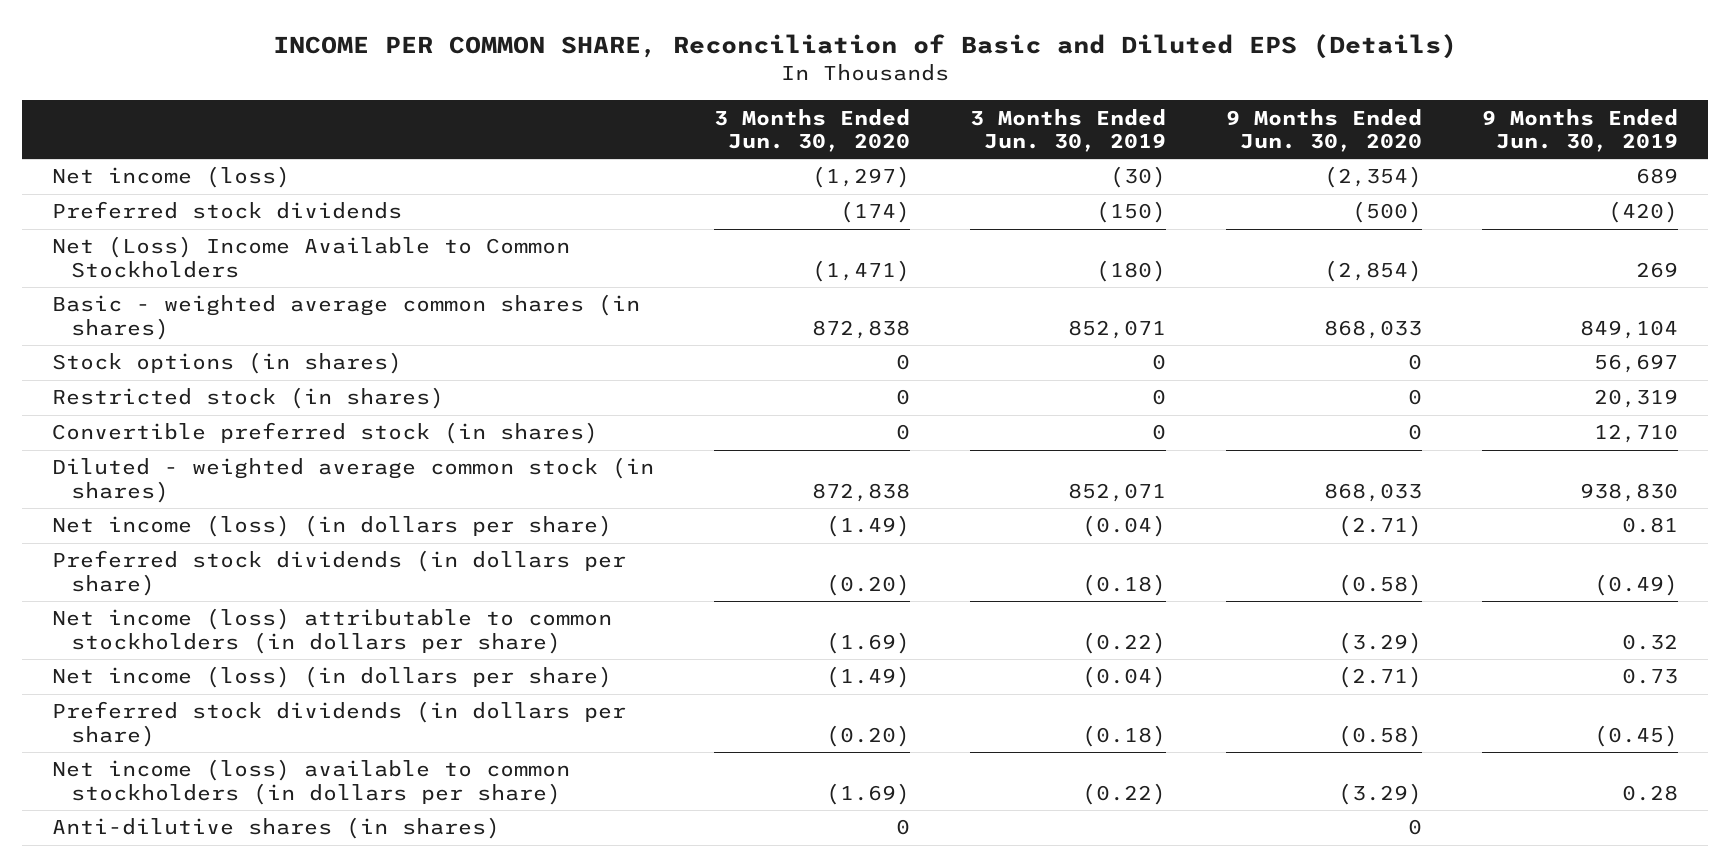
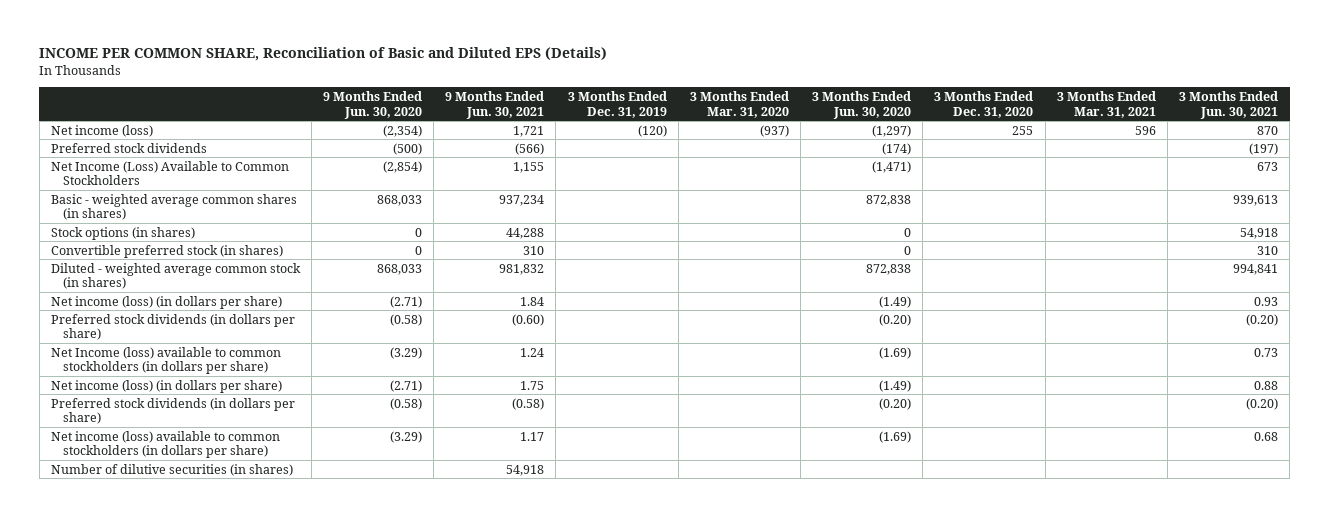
[969,108,1166,152] 3 Months Ended Jun. 30, 2019 -> none
[1481,108,1678,152] 9 Months Ended Jun. 30, 2019 -> none
none -> [445,91,545,119] 9 Months Ended Jun. 30, 2021
none -> [567,91,667,118] 3 Months Ended Dec. 31, 2019
none -> [689,91,789,118] 3 Months Ended Mar. 31, 2020
none -> [934,91,1034,118] 3 Months Ended Dec. 31, 2020
none -> [1056,91,1156,118] 3 Months Ended Mar. 31, 2021
none -> [1178,91,1278,119] 3 Months Ended Jun. 30, 2021
[51,236,570,278] Net (Loss) Income Available to Common Stockholders -> [50,160,289,186] Net Income (Loss) Available to Common Stockholders
[51,387,444,410] Restricted stock (in shares) -> none
[51,608,612,654] Net income (loss) attributable to common stockholders (in dollars per share) -> [50,346,281,375] Net Income (loss) available to common stockholders (in dollars per share)
[51,817,500,840] Anti-dilutive shares (in shares) -> none
none -> [50,463,293,476] Number of dilutive securities (in shares)

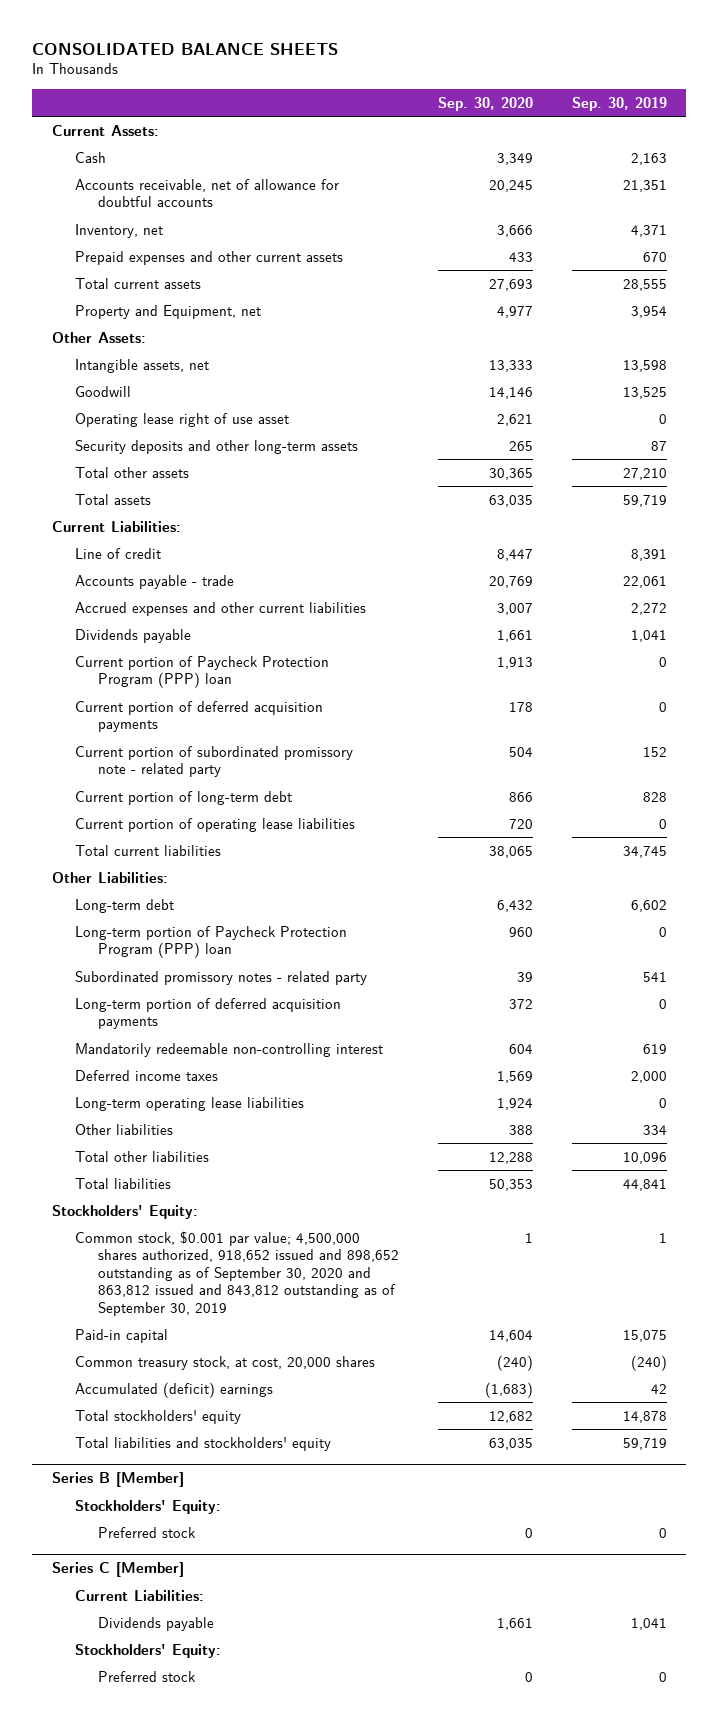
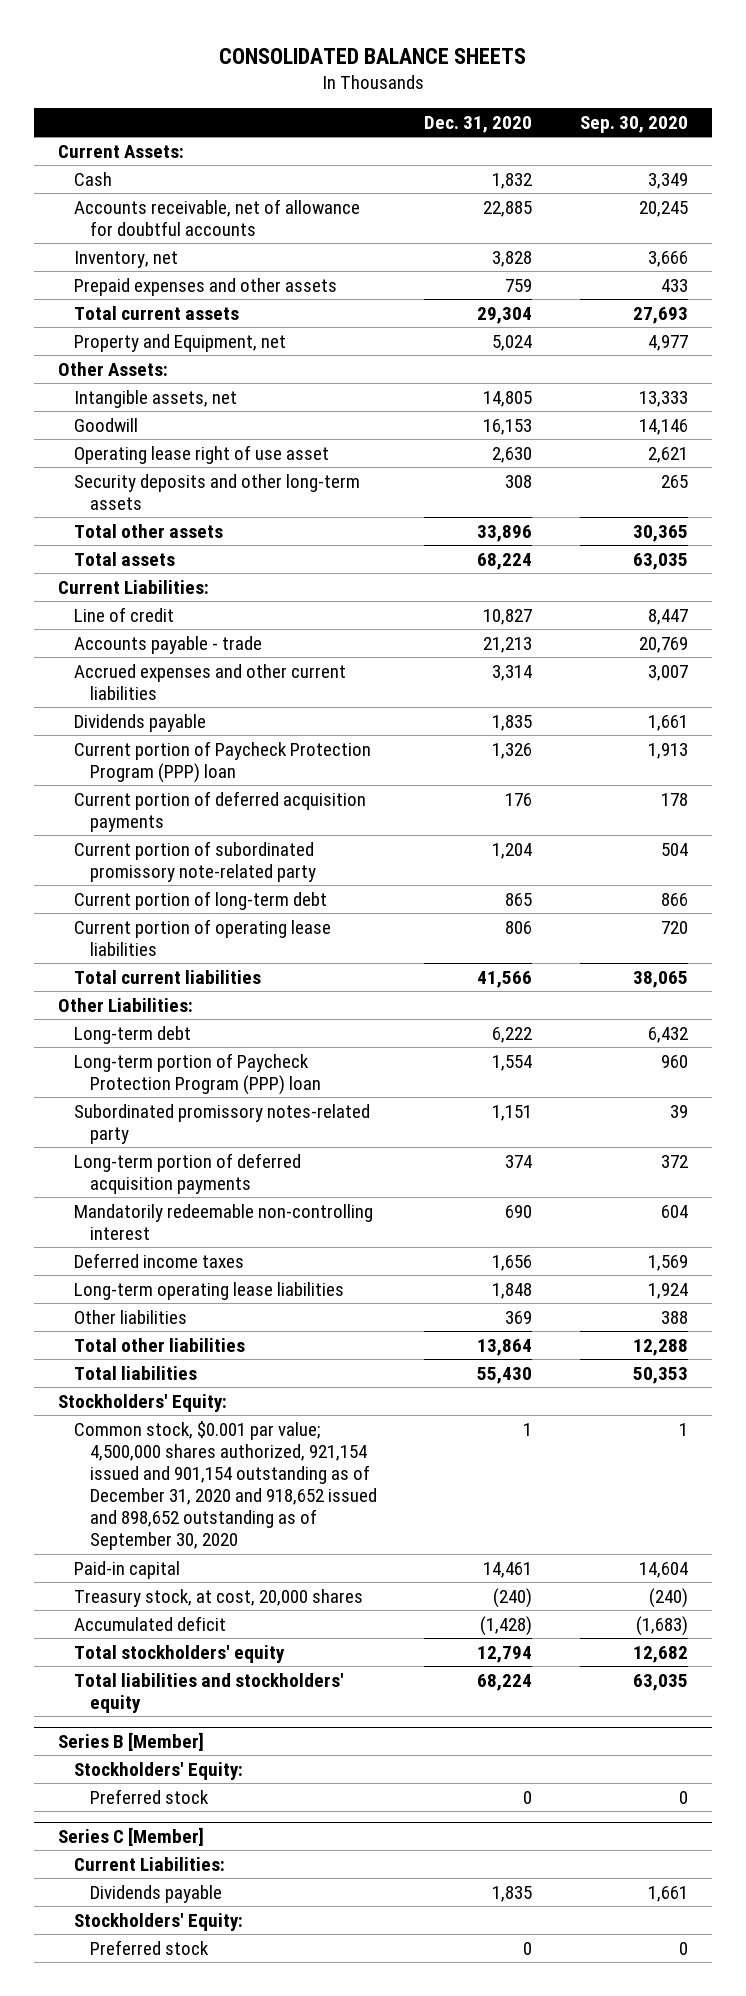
[571,96,667,111] Sep. 30, 2019 -> none
none -> [424,116,533,134] Dec. 31, 2020
[74,250,343,265] Prepaid expenses and other current assets -> [73,277,337,296] Prepaid expenses and other assets
[74,745,353,778] Current portion of subordinated promissory note - related party -> [73,840,317,882] Current portion of subordinated promissory note-related party
[74,970,367,985] Subordinated promissory notes - related party -> [73,1103,370,1144] Subordinated promissory notes-related party
[74,1230,399,1316] Common stock, $0.001 par value; 4,500,000 shares authorized, 918,652 issued and 898,652 outstanding as of September 30, 2020 and 863,812 issued and 843,812 outstanding as of September 30, 2019 -> [73,1420,378,1551] Common stock, $0.001 par value; 4,500,000 shares authorized, 921,154 issued and 901,154 outstanding as of December 31, 2020 and 918,652 issued and 898,652 outstanding as of September 30, 2020
[74,1355,375,1370] Common treasury stock, at cost, 20,000 shares -> [73,1588,363,1607] Treasury stock, at cost, 20,000 shares
[74,1381,273,1398] Accumulated (deficit) earnings -> [73,1615,226,1631] Accumulated deficit

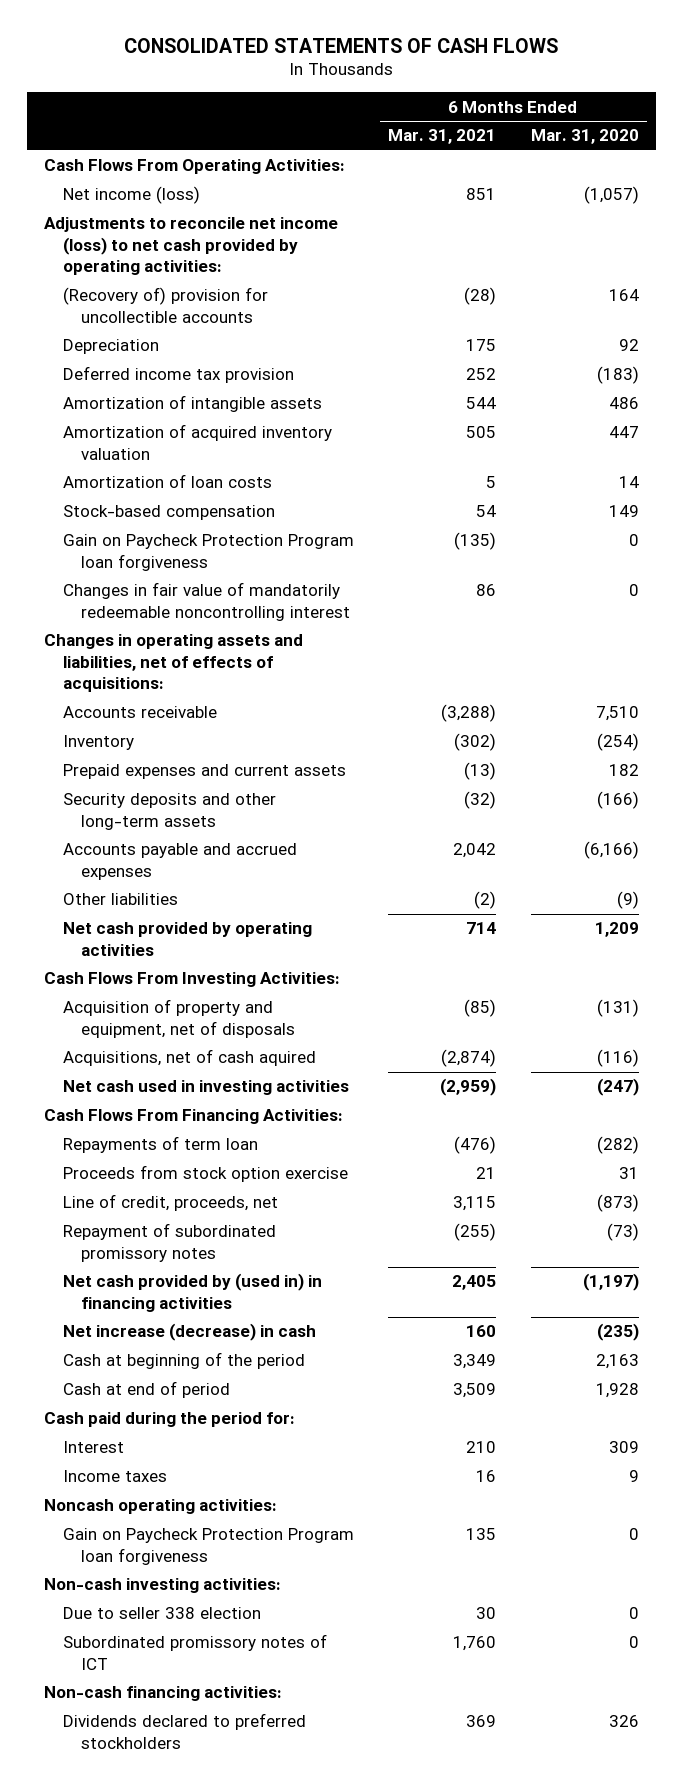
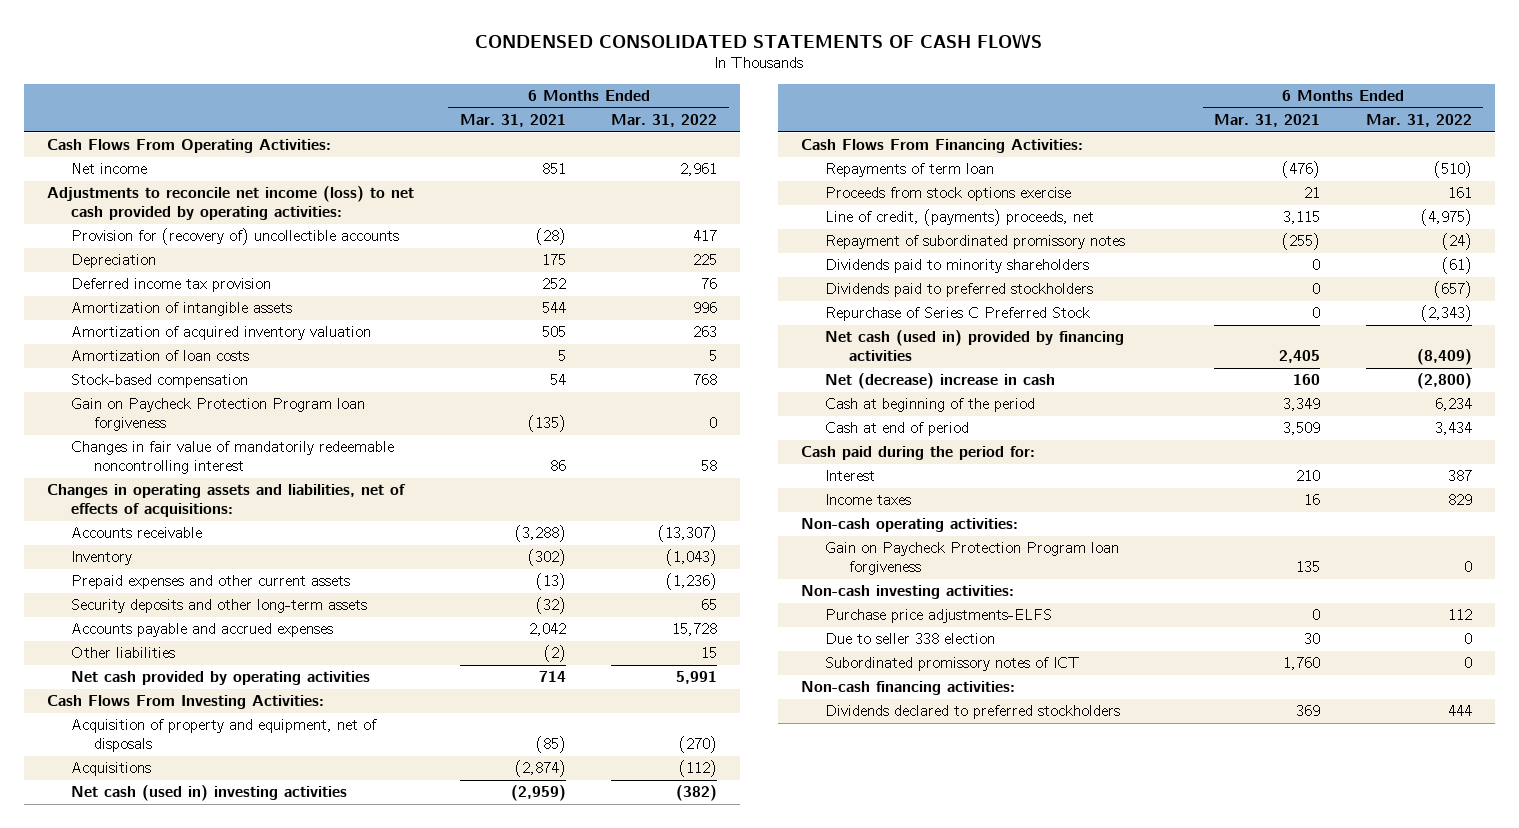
[124,37,559,53] CONSOLIDATED STATEMENTS OF CASH FLOWS -> [475,32,1043,48] CONDENSED CONSOLIDATED STATEMENTS OF CASH FLOWS
[530,129,639,145] Mar. 31, 2020 -> none
none -> [611,114,718,128] Mar. 31, 2022
[62,186,200,205] Net income (loss) -> [70,163,147,175] Net income
[62,287,268,323] (Recovery of) provision for uncollectible accounts -> [70,228,399,246] Provision for (recovery of) uncollectible accounts
[62,764,346,780] Prepaid expenses and current assets -> [70,575,350,590] Prepaid expenses and other current assets
[62,1049,316,1067] Acquisitions, net of cash aquired -> [70,762,151,777] Acquisitions
[62,1080,349,1096] Net cash used in investing activities -> [70,785,347,802] Net cash (used in) investing activities
[62,1165,348,1183] Proceeds from stock option exercise -> [825,187,1072,202] Proceeds from stock options exercise
[62,1194,278,1212] Line of credit, proceeds, net -> [825,209,1095,227] Line of credit, (payments) proceeds, net
none -> [825,259,1090,274] Dividends paid to minority shareholders
none -> [825,283,1094,298] Dividends paid to preferred stockholders
none -> [825,307,1091,322] Repurchase of Series C Preferred Stock
[62,1273,322,1312] Net cash provided by (used in) in financing activities -> [825,330,1125,362] Net cash (used in) provided by financing activities
[62,1323,316,1342] Net increase (decrease) in cash -> [825,373,1056,390] Net (decrease) increase in cash
[44,1499,278,1515] Noncash operating activities: -> [801,518,1019,533] Non-cash operating activities:
none -> [825,609,1053,624] Purchase price adjustments-ELFS

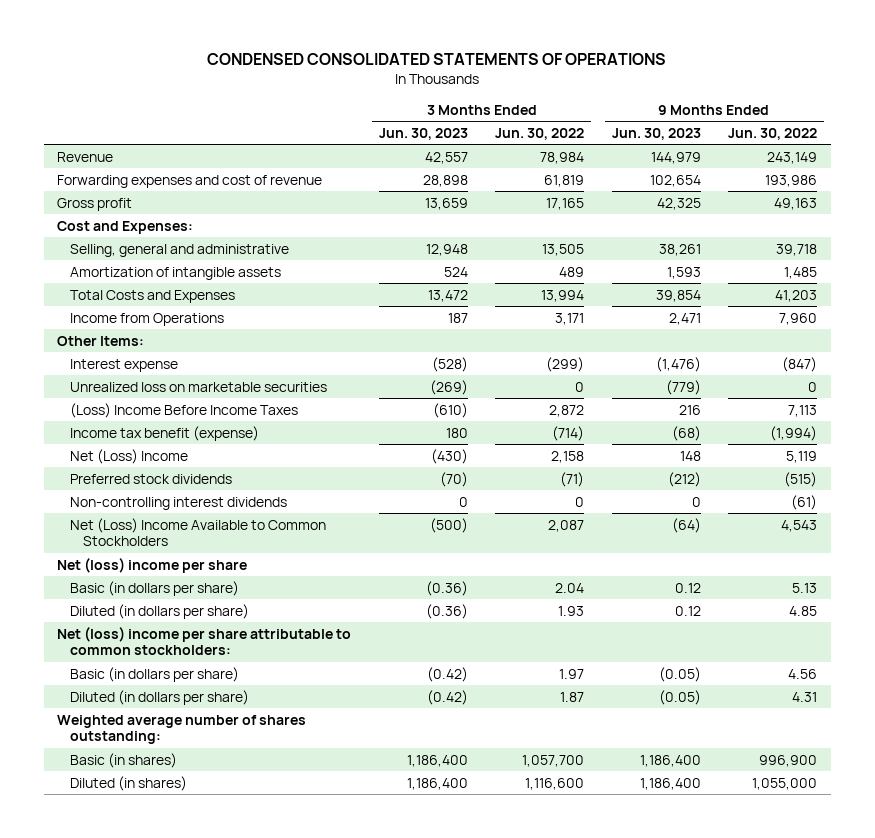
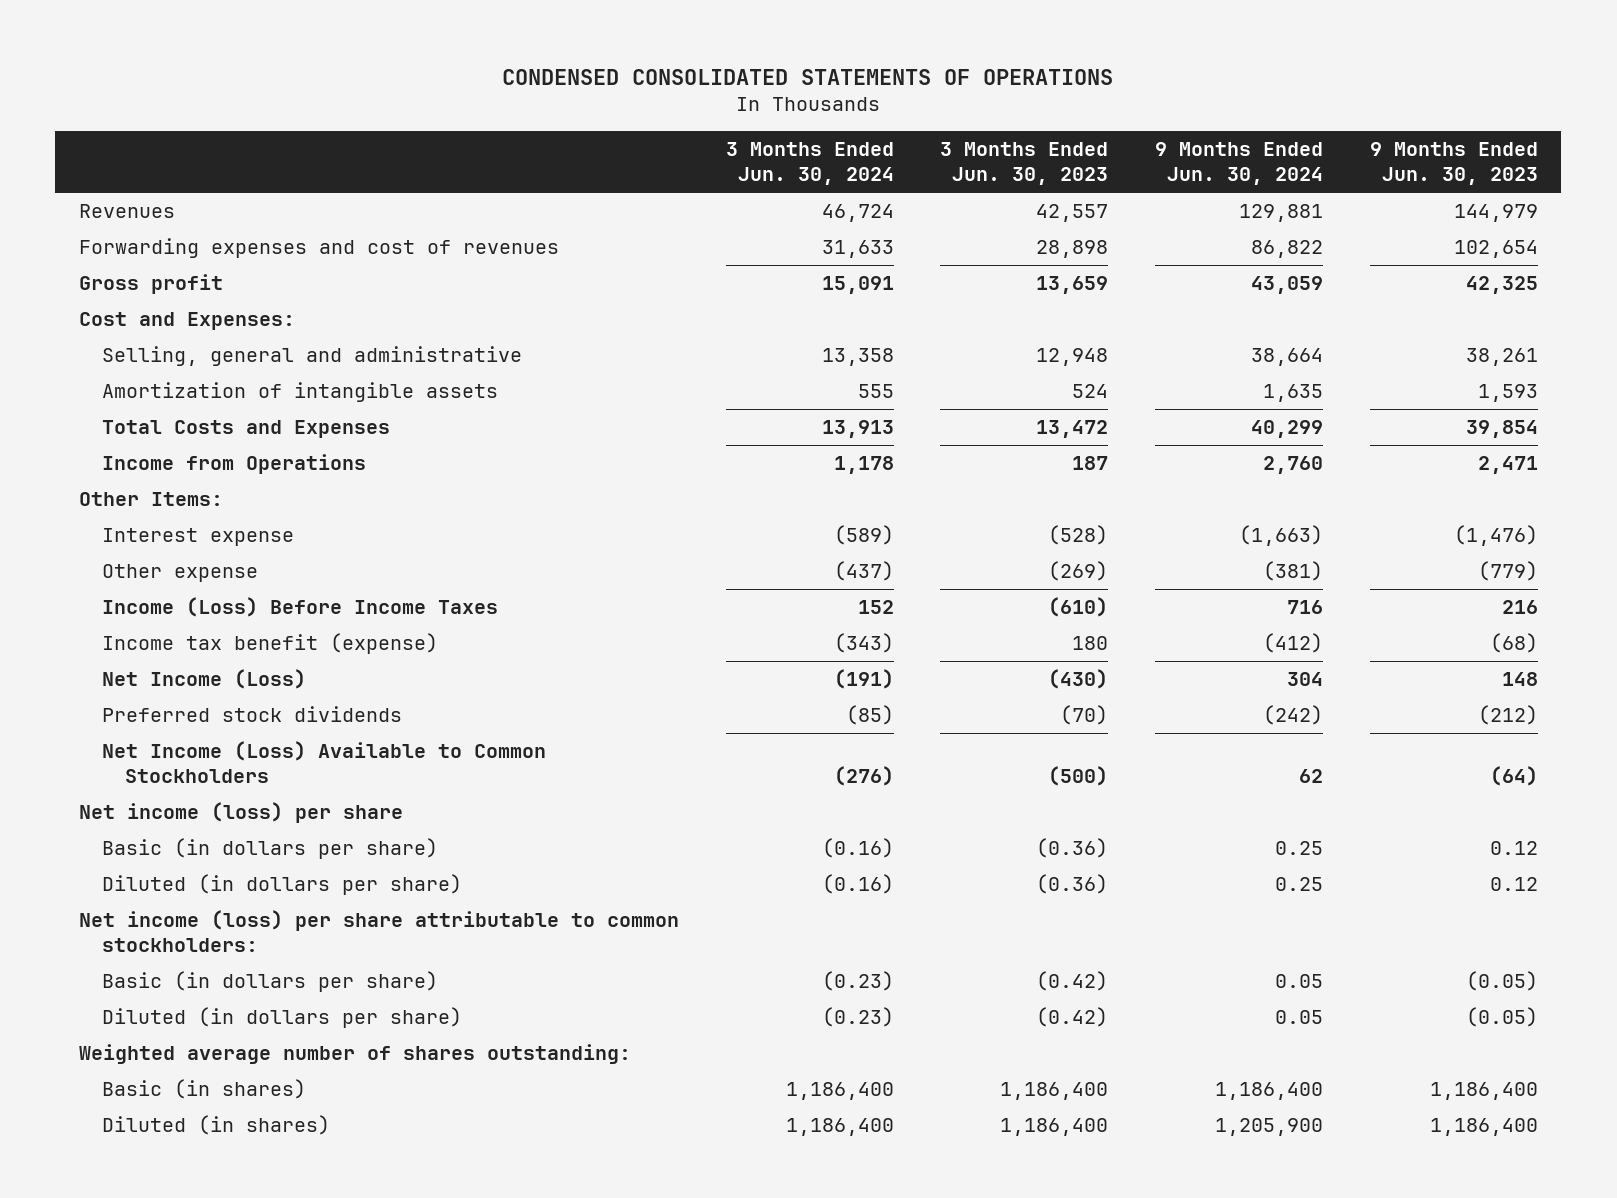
[495,127,585,140] Jun. 30, 2022 -> none
[728,127,818,140] Jun. 30, 2022 -> none
none -> [725,141,894,185] 3 Months Ended Jun. 30, 2024
none -> [1155,141,1324,185] 9 Months Ended Jun. 30, 2024
[57,151,114,162] Revenue -> [78,204,175,219] Revenues
[57,174,323,188] Forwarding expenses and cost of revenue -> [78,238,559,259] Forwarding expenses and cost of revenues
[70,381,328,392] Unrealized loss on marketable securities -> [102,564,259,583] Other expense
[70,402,299,418] (Loss) Income Before Income Taxes -> [102,597,499,618] Income (Loss) Before Income Taxes
[70,448,189,464] Net (Loss) Income -> [102,669,307,690] Net Income (Loss)
[70,496,288,510] Non-controlling interest dividends -> none
[70,517,327,547] Net (Loss) Income Available to Common Stockholders -> [102,741,547,784] Net Income (Loss) Available to Common Stockholders
[57,557,248,573] Net (loss) income per share -> [78,802,403,824] Net income (loss) per share
[57,626,352,656] Net (loss) income per share attributable to common stockholders: -> [78,910,679,953] Net income (loss) per share attributable to common stockholders:

